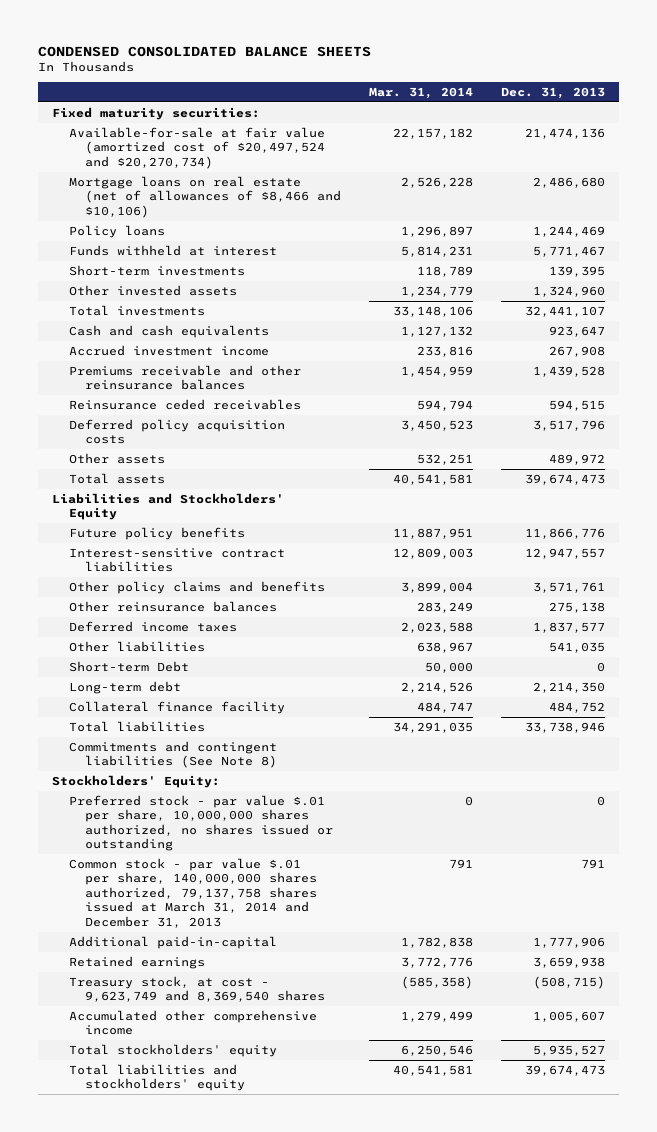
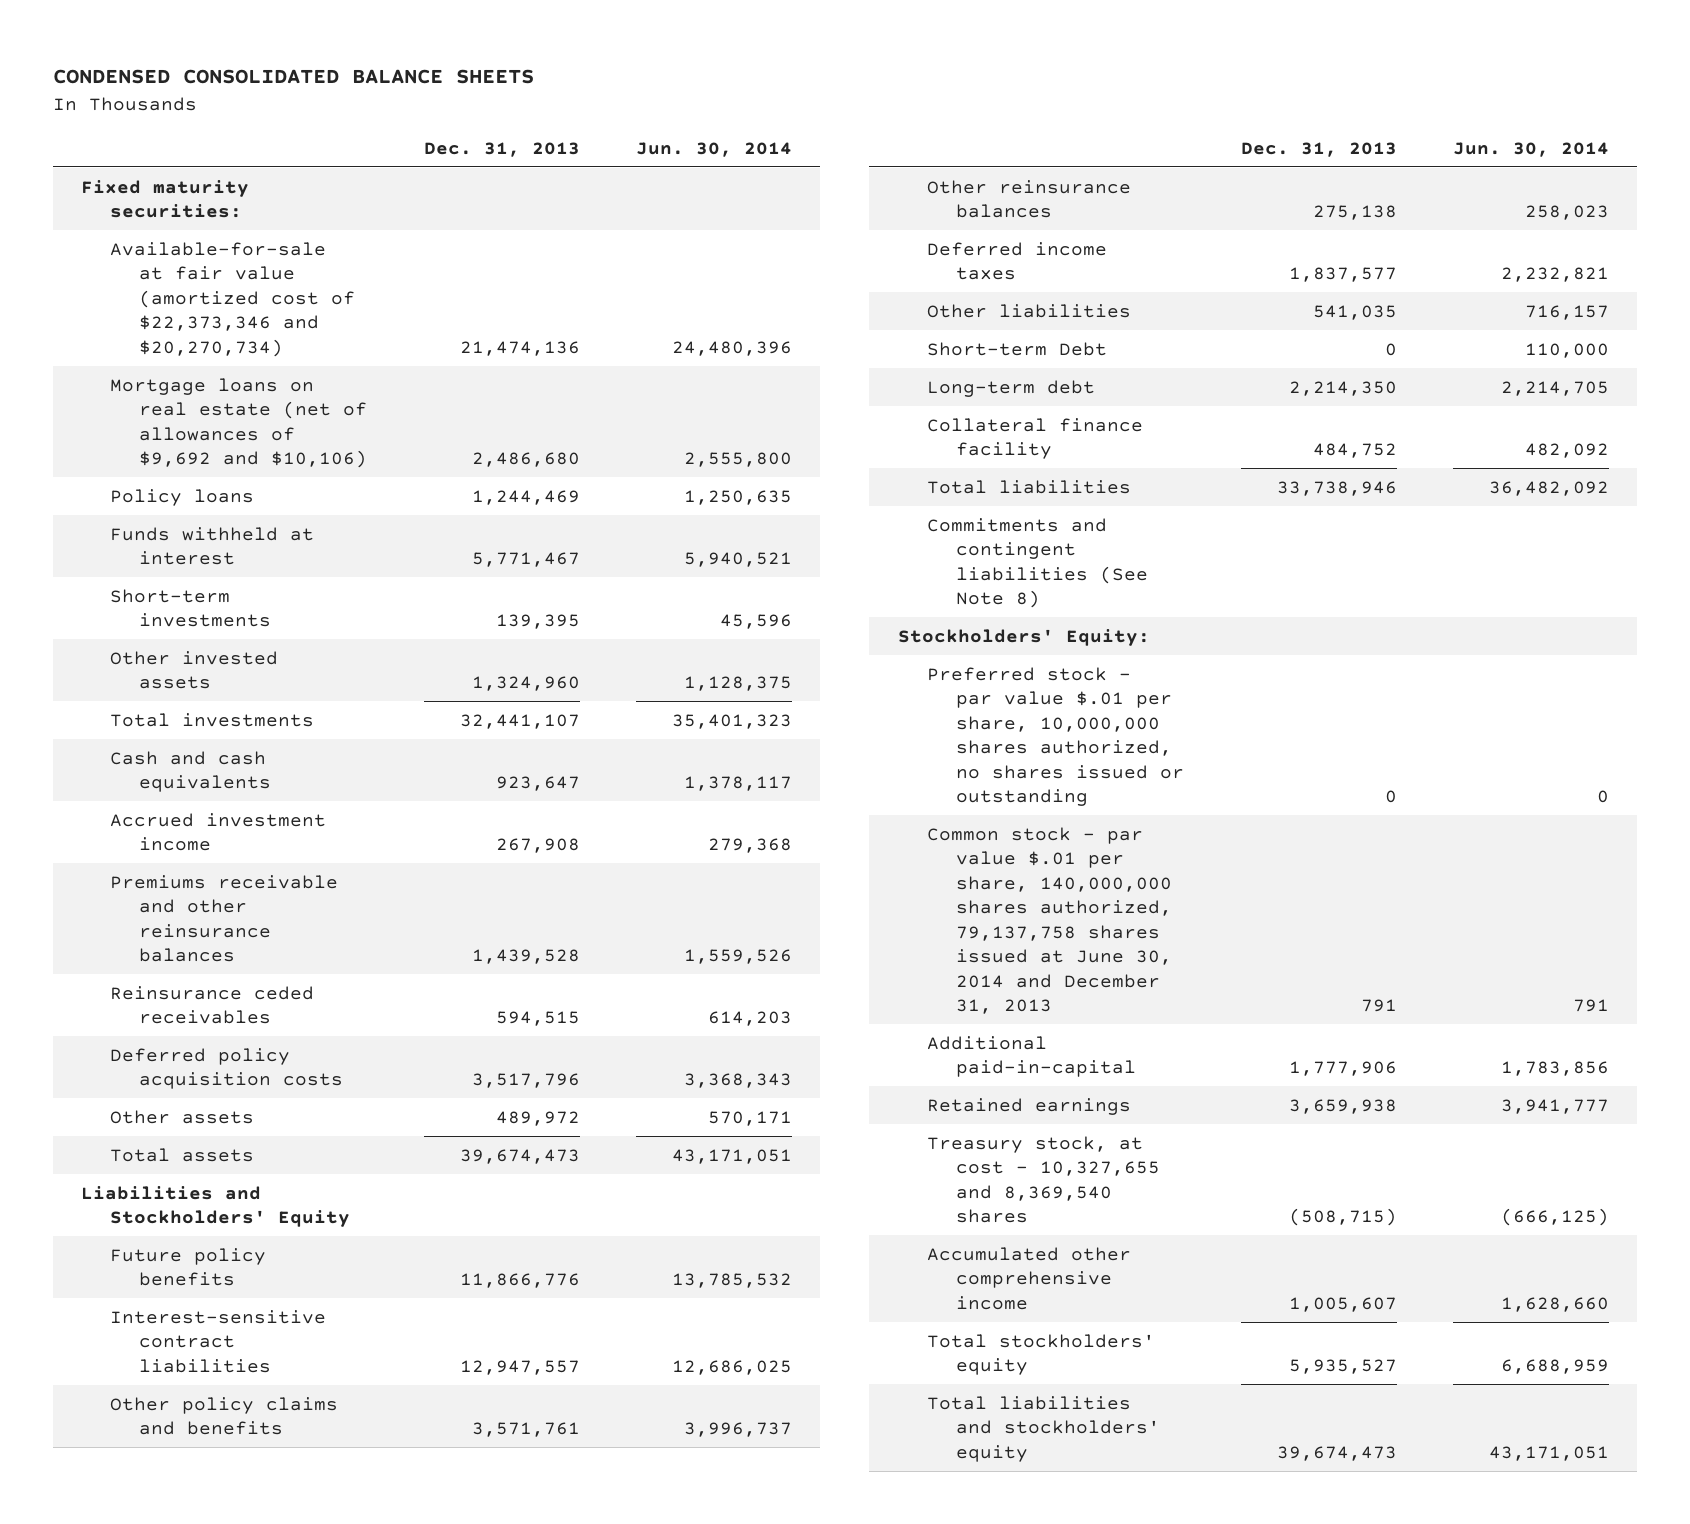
[369,87,474,100] Mar. 31, 2014 -> none
none -> [636,142,793,158] Jun. 30, 2014
[68,126,326,169] Available-for-sale at fair value (amortized cost of $20,497,524 and $20,270,734) -> [110,241,356,357] Available-for-sale at fair value (amortized cost of $22,373,346 and $20,270,734)
[68,175,342,218] Mortgage loans on real estate (net of allowances of $8,466 and $10,106) -> [110,377,368,469] Mortgage loans on real estate (net of allowances of $9,692 and $10,106)
[68,857,318,928] Common stock - par value $.01 per share, 140,000,000 shares authorized, 79,137,758 shares issued at March 31, 2014 and December 31, 2013 -> [926,826,1173,1015] Common stock - par value $.01 per share, 140,000,000 shares authorized, 79,137,758 shares issued at June 30, 2014 and December 31, 2013
[68,975,326,1003] Treasury stock, at cost - 9,623,749 and 8,369,540 shares -> [926,1135,1161,1224] Treasury stock, at cost - 10,327,655 and 8,369,540 shares

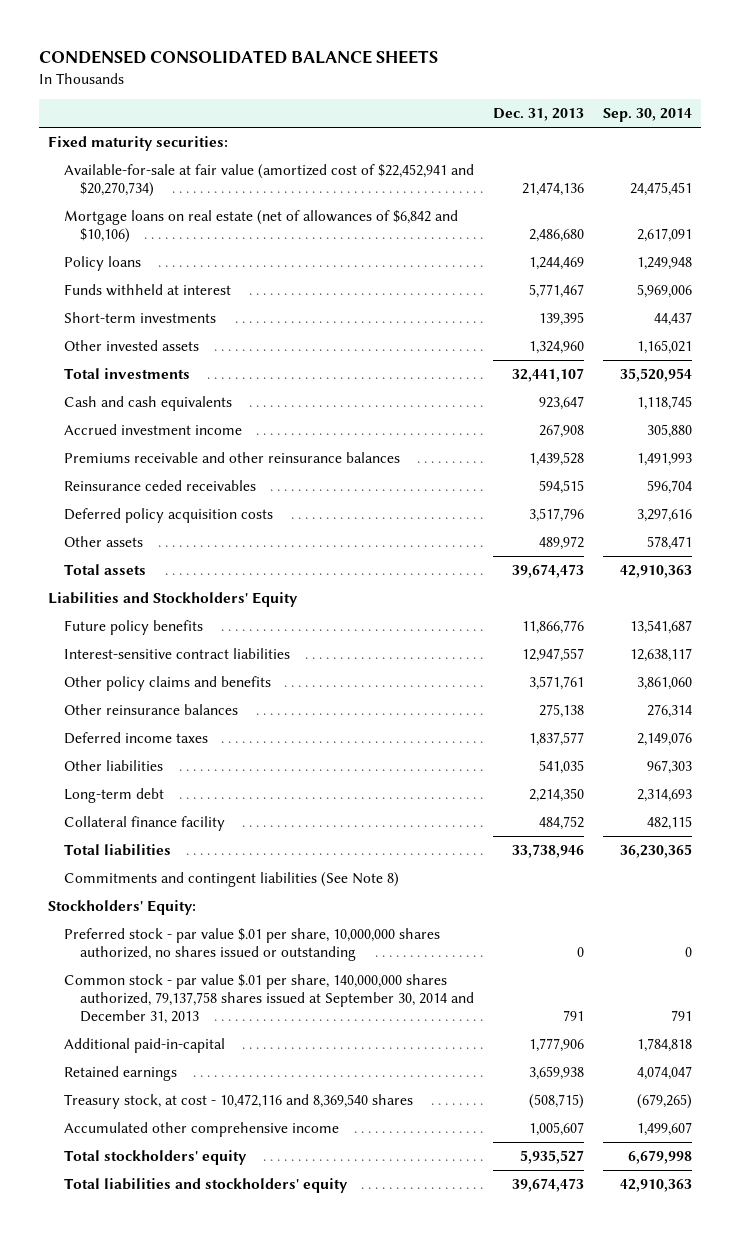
[636,142,793,158] Jun. 30, 2014 -> none
none -> [602,108,692,123] Sep. 30, 2014
[110,241,356,357] Available-for-sale at fair value (amortized cost of $22,373,346 and $20,270,734) -> [63,164,474,197] Available-for-sale at fair value (amortized cost of $22,452,941 and $20,270,734)
[110,377,368,469] Mortgage loans on real estate (net of allowances of $9,692 and $10,106) -> [63,210,458,243] Mortgage loans on real estate (net of allowances of $6,842 and $10,106)
[926,341,1107,356] Short-term Debt -> none
[926,826,1173,1015] Common stock - par value $.01 per share, 140,000,000 shares authorized, 79,137,758 shares issued at June 30, 2014 and December 31, 2013 -> [63,974,474,1024] Common stock - par value $.01 per share, 140,000,000 shares authorized, 79,137,758 shares issued at September 30, 2014 and December 31, 2013
[926,1135,1161,1224] Treasury stock, at cost - 10,327,655 and 8,369,540 shares -> [63,1094,413,1110] Treasury stock, at cost - 10,472,116 and 8,369,540 shares

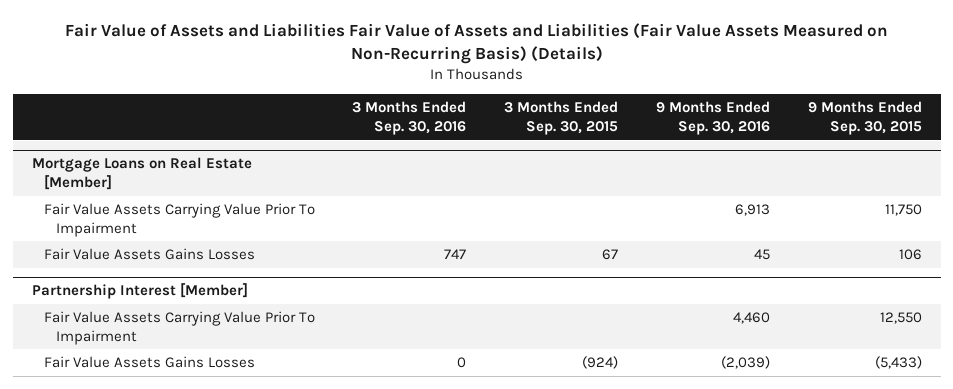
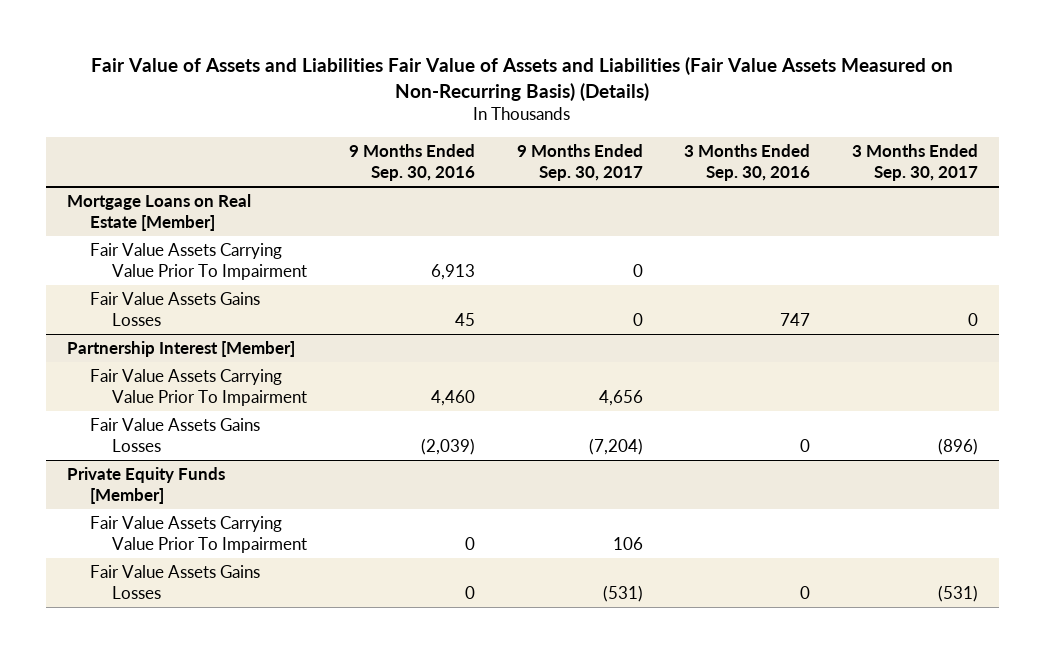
[504,101,619,136] 3 Months Ended Sep. 30, 2015 -> none
[807,101,922,136] 9 Months Ended Sep. 30, 2015 -> none
none -> [516,143,643,182] 9 Months Ended Sep. 30, 2017
none -> [851,143,978,182] 3 Months Ended Sep. 30, 2017
none -> [67,467,226,505] Private Equity Funds [Member]
none -> [89,516,308,554] Fair Value Assets Carrying Value Prior To Impairment
none -> [89,565,260,600] Fair Value Assets Gains Losses

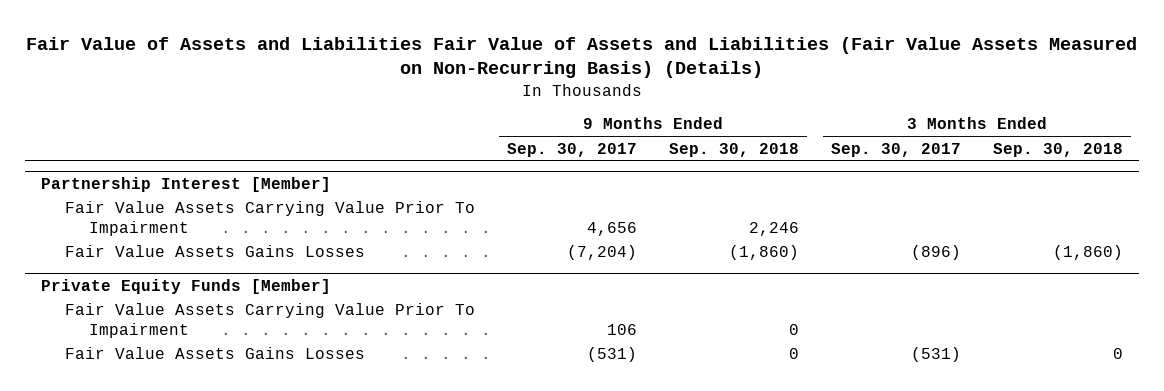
[348,143,475,182] 9 Months Ended Sep. 30, 2016 -> none
[684,143,811,182] 3 Months Ended Sep. 30, 2016 -> none
none -> [668,142,799,157] Sep. 30, 2018
none -> [992,142,1123,157] Sep. 30, 2018
[67,194,252,232] Mortgage Loans on Real Estate [Member] -> none
[89,243,308,281] Fair Value Assets Carrying Value Prior To Impairment -> none
[89,292,260,327] Fair Value Assets Gains Losses -> none

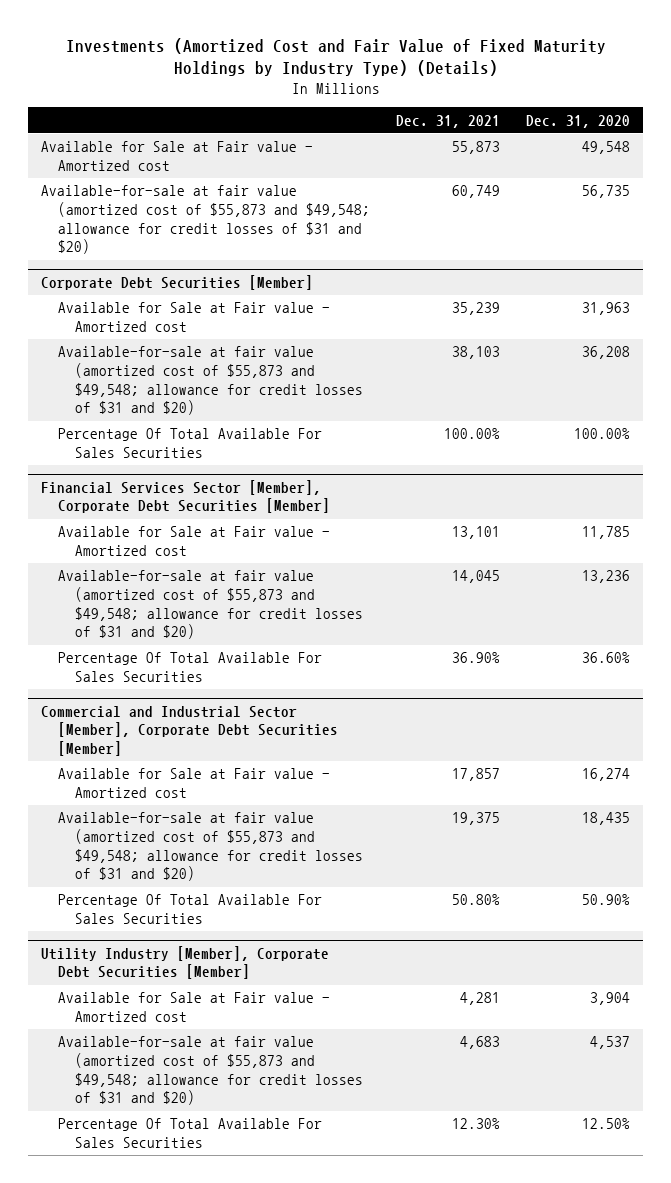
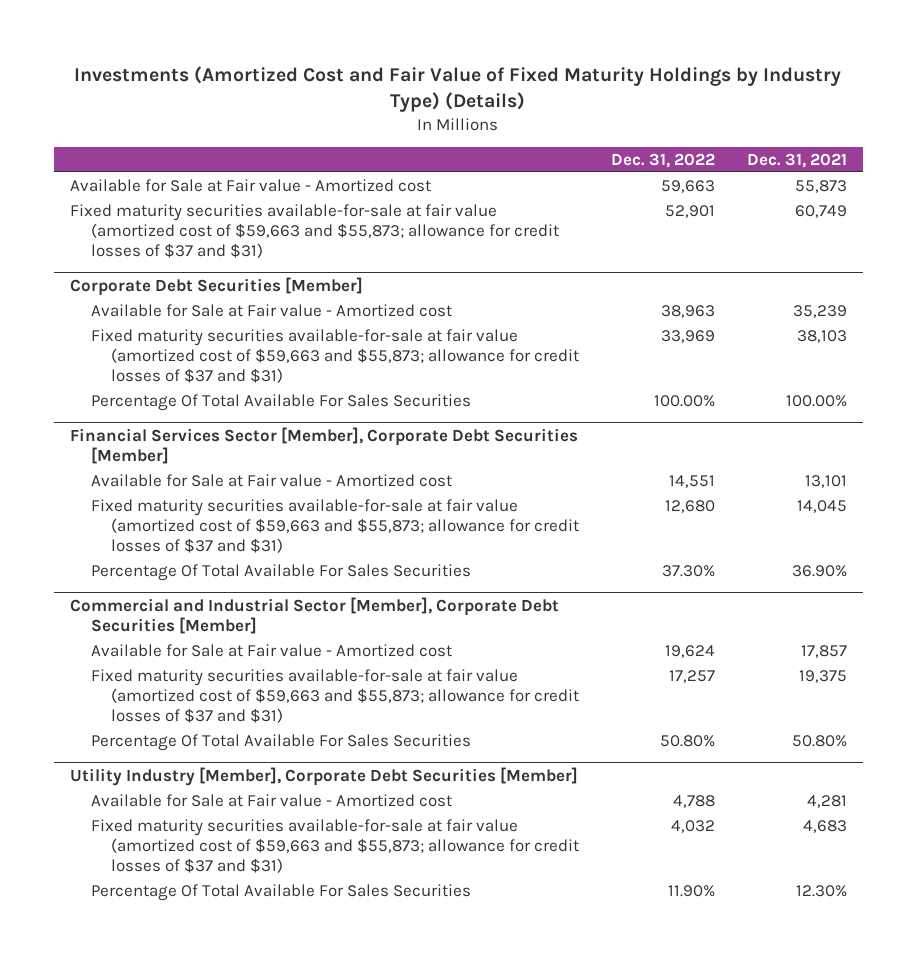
[525,114,630,128] Dec. 31, 2020 -> none
none -> [611,152,716,168] Dec. 31, 2022
[41,185,370,255] Available-for-sale at fair value (amortized cost of $55,873 and $49,548; allowance for credit losses of $31 and $20) -> [70,203,559,258] Fixed maturity securities available-for-sale at fair value (amortized cost of $59,663 and $55,873; allowance for credit losses of $37 and $31)
[57,346,363,416] Available-for-sale at fair value (amortized cost of $55,873 and $49,548; allowance for credit losses of $31 and $20) -> [90,328,580,383] Fixed maturity securities available-for-sale at fair value (amortized cost of $59,663 and $55,873; allowance for credit losses of $37 and $31)
[57,570,363,640] Available-for-sale at fair value (amortized cost of $55,873 and $49,548; allowance for credit losses of $31 and $20) -> [90,498,580,553] Fixed maturity securities available-for-sale at fair value (amortized cost of $59,663 and $55,873; allowance for credit losses of $37 and $31)
[57,812,363,882] Available-for-sale at fair value (amortized cost of $55,873 and $49,548; allowance for credit losses of $31 and $20) -> [90,668,580,723] Fixed maturity securities available-for-sale at fair value (amortized cost of $59,663 and $55,873; allowance for credit losses of $37 and $31)
[57,1036,363,1106] Available-for-sale at fair value (amortized cost of $55,873 and $49,548; allowance for credit losses of $31 and $20) -> [90,818,580,873] Fixed maturity securities available-for-sale at fair value (amortized cost of $59,663 and $55,873; allowance for credit losses of $37 and $31)

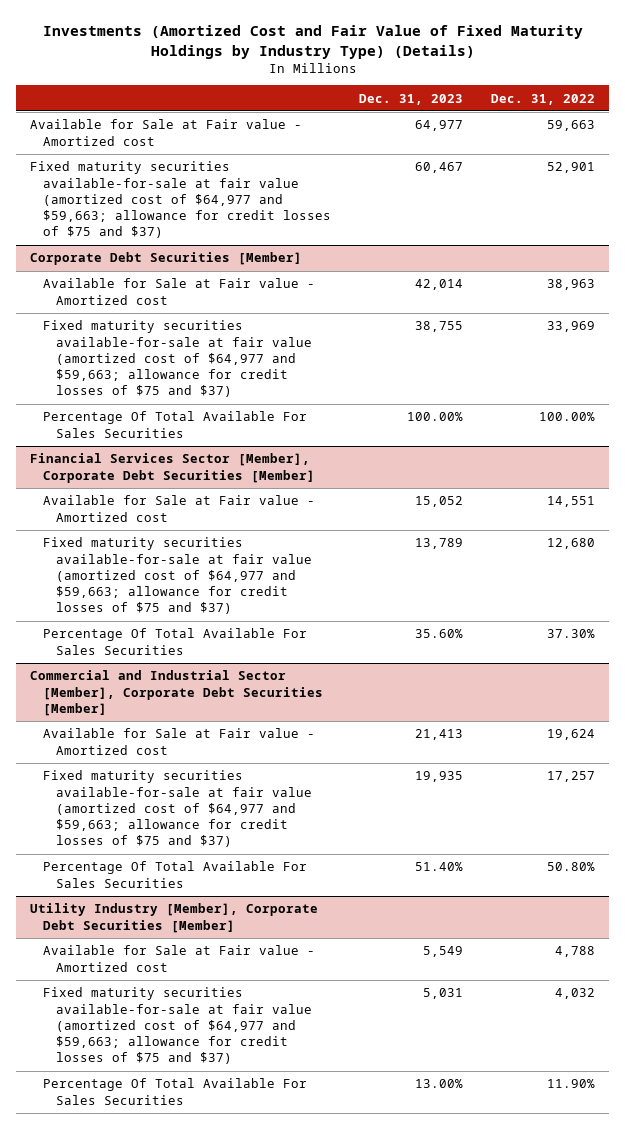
[746,152,847,168] Dec. 31, 2021 -> none
none -> [359,93,464,105] Dec. 31, 2023
[70,203,559,258] Fixed maturity securities available-for-sale at fair value (amortized cost of $59,663 and $55,873; allowance for credit losses of $37 and $31) -> [30,161,332,239] Fixed maturity securities available-for-sale at fair value (amortized cost of $64,977 and $59,663; allowance for credit losses of $75 and $37)
[90,328,580,383] Fixed maturity securities available-for-sale at fair value (amortized cost of $59,663 and $55,873; allowance for credit losses of $37 and $31) -> [43,320,313,398] Fixed maturity securities available-for-sale at fair value (amortized cost of $64,977 and $59,663; allowance for credit losses of $75 and $37)
[90,498,580,553] Fixed maturity securities available-for-sale at fair value (amortized cost of $59,663 and $55,873; allowance for credit losses of $37 and $31) -> [43,537,313,615] Fixed maturity securities available-for-sale at fair value (amortized cost of $64,977 and $59,663; allowance for credit losses of $75 and $37)
[90,668,580,723] Fixed maturity securities available-for-sale at fair value (amortized cost of $59,663 and $55,873; allowance for credit losses of $37 and $31) -> [43,770,313,848] Fixed maturity securities available-for-sale at fair value (amortized cost of $64,977 and $59,663; allowance for credit losses of $75 and $37)
[90,818,580,873] Fixed maturity securities available-for-sale at fair value (amortized cost of $59,663 and $55,873; allowance for credit losses of $37 and $31) -> [43,987,313,1065] Fixed maturity securities available-for-sale at fair value (amortized cost of $64,977 and $59,663; allowance for credit losses of $75 and $37)

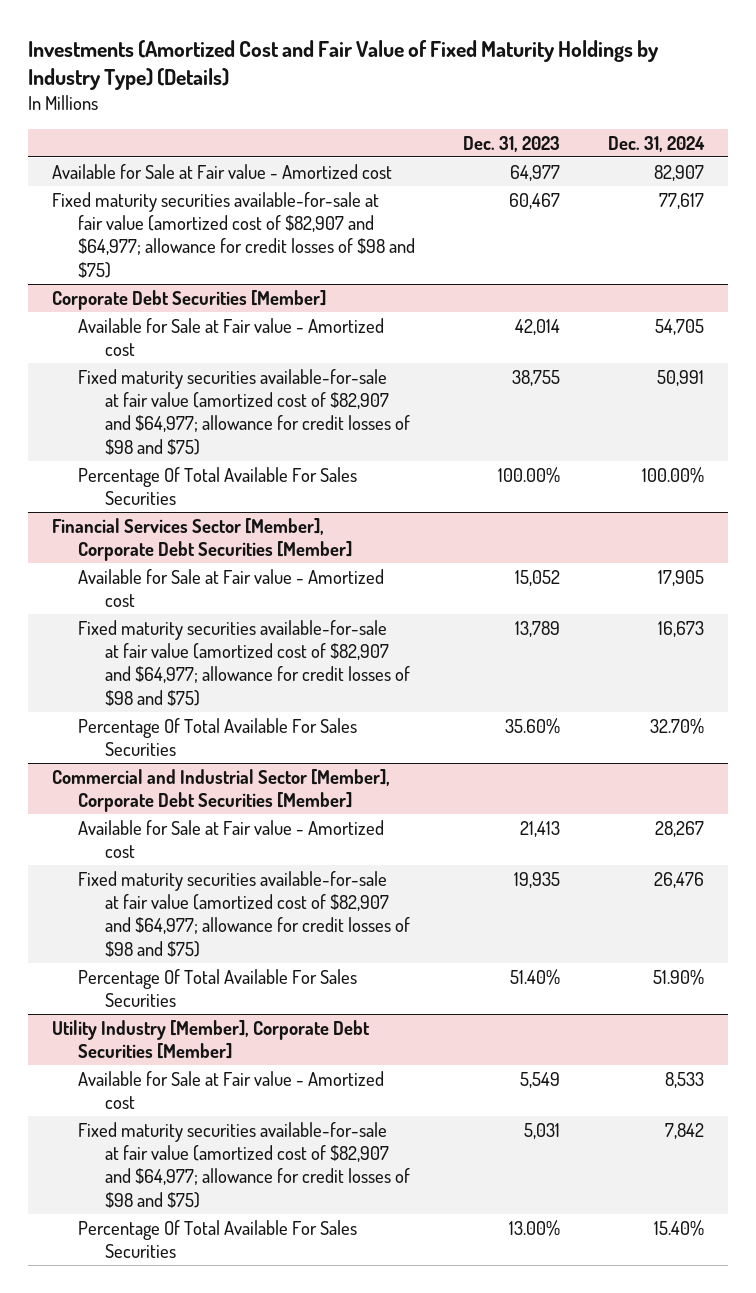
[490,93,595,105] Dec. 31, 2022 -> none
none -> [608,135,706,152] Dec. 31, 2024
[30,161,332,239] Fixed maturity securities available-for-sale at fair value (amortized cost of $64,977 and $59,663; allowance for credit losses of $75 and $37) -> [51,191,416,278] Fixed maturity securities available-for-sale at fair value (amortized cost of $82,907 and $64,977; allowance for credit losses of $98 and $75)
[43,320,313,398] Fixed maturity securities available-for-sale at fair value (amortized cost of $64,977 and $59,663; allowance for credit losses of $75 and $37) -> [78,368,410,455] Fixed maturity securities available-for-sale at fair value (amortized cost of $82,907 and $64,977; allowance for credit losses of $98 and $75)
[43,537,313,615] Fixed maturity securities available-for-sale at fair value (amortized cost of $64,977 and $59,663; allowance for credit losses of $75 and $37) -> [78,619,410,706] Fixed maturity securities available-for-sale at fair value (amortized cost of $82,907 and $64,977; allowance for credit losses of $98 and $75)
[43,770,313,848] Fixed maturity securities available-for-sale at fair value (amortized cost of $64,977 and $59,663; allowance for credit losses of $75 and $37) -> [78,870,410,957] Fixed maturity securities available-for-sale at fair value (amortized cost of $82,907 and $64,977; allowance for credit losses of $98 and $75)
[43,987,313,1065] Fixed maturity securities available-for-sale at fair value (amortized cost of $64,977 and $59,663; allowance for credit losses of $75 and $37) -> [78,1121,410,1208] Fixed maturity securities available-for-sale at fair value (amortized cost of $82,907 and $64,977; allowance for credit losses of $98 and $75)

